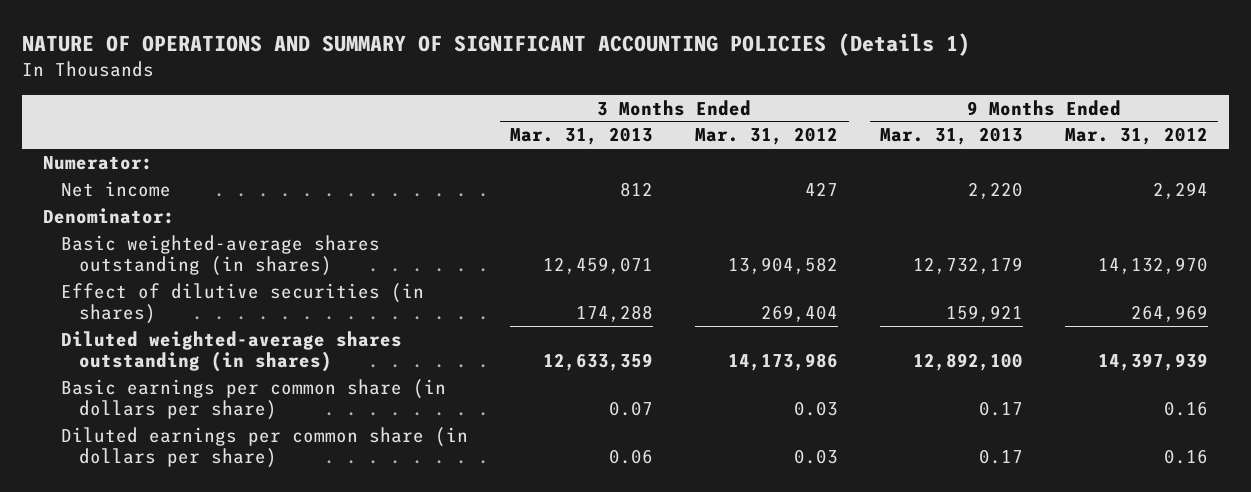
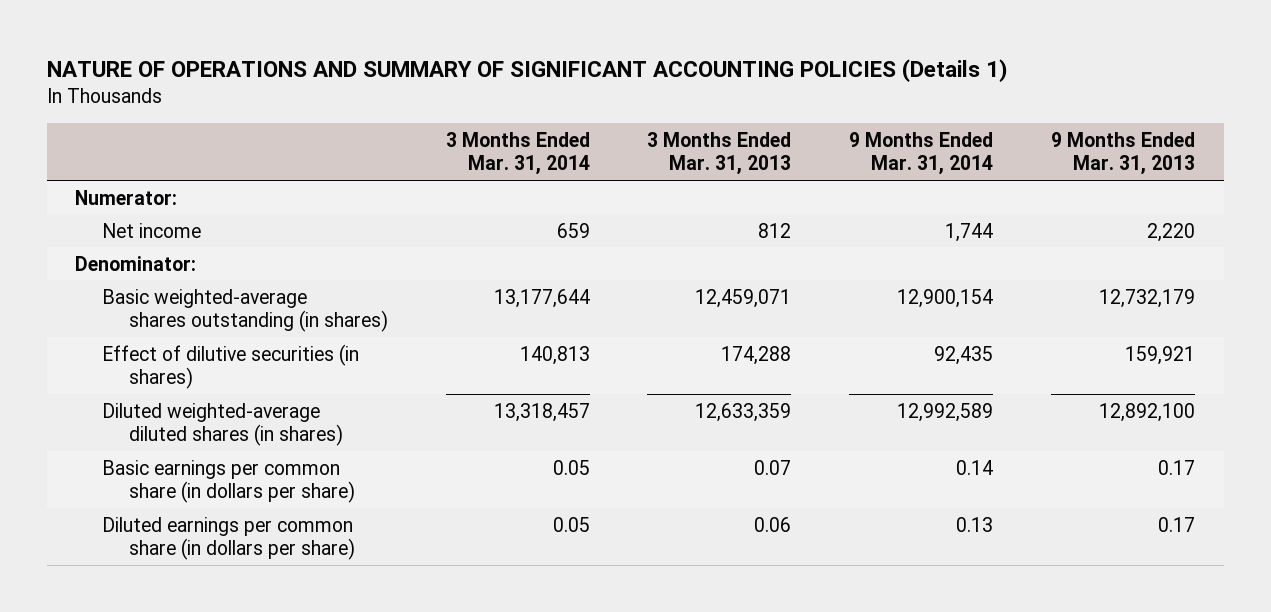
[695,127,839,146] Mar. 31, 2012 -> none
[1064,127,1208,146] Mar. 31, 2012 -> none
none -> [445,131,590,176] 3 Months Ended Mar. 31, 2014
none -> [849,131,994,176] 9 Months Ended Mar. 31, 2014
[61,330,403,373] Diluted weighted-average shares outstanding (in shares) -> [102,402,343,447] Diluted weighted-average diluted shares (in shares)

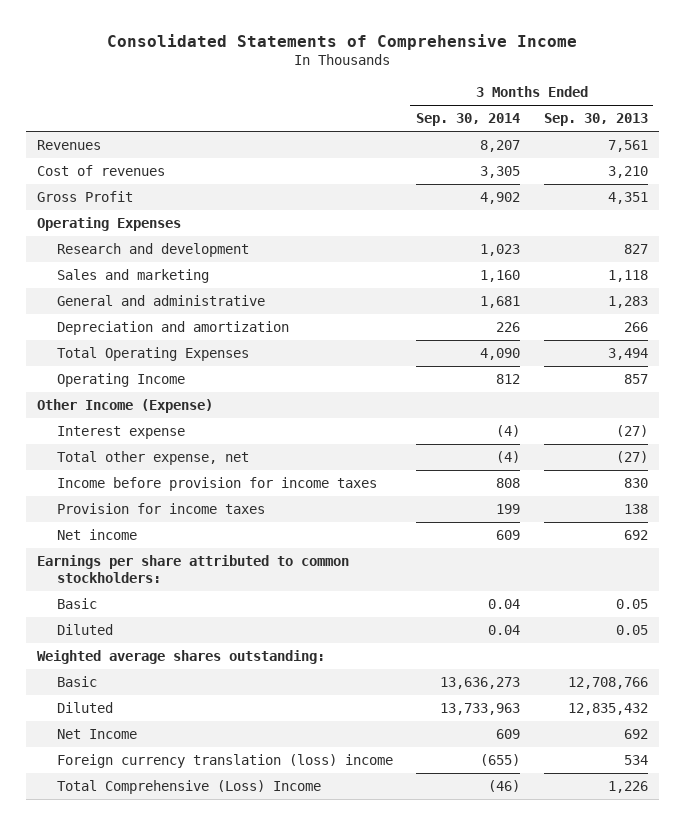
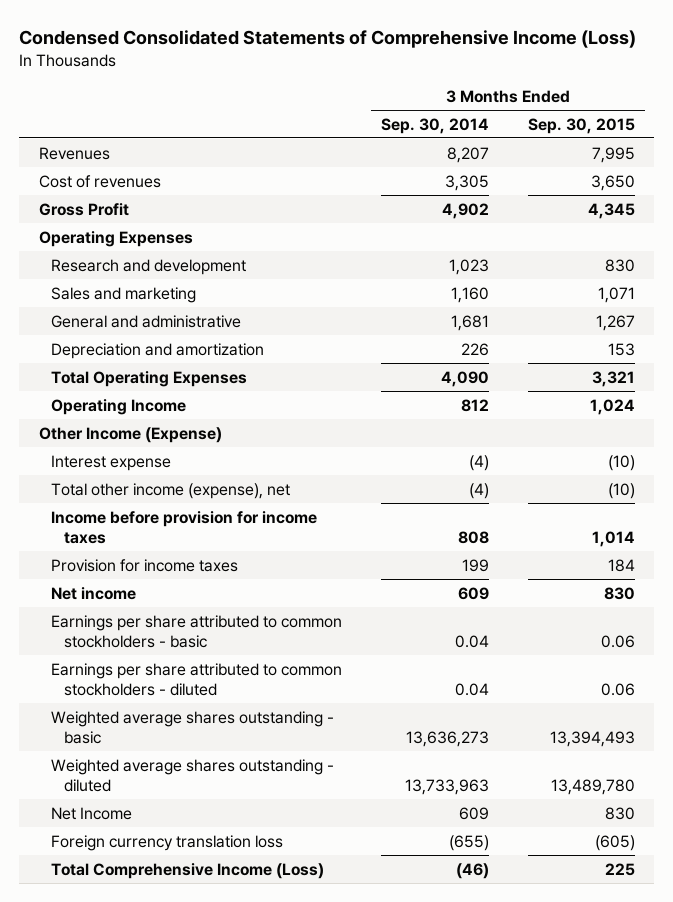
[107,33,578,50] Consolidated Statements of Comprehensive Income -> [19,30,637,49] Condensed Consolidated Statements of Comprehensive Income (Loss)
[543,113,648,127] Sep. 30, 2013 -> none
none -> [527,117,635,134] Sep. 30, 2015
[56,451,249,466] Total other expense, net -> [51,482,291,499] Total other income (expense), net
[37,555,350,584] Earnings per share attributed to common stockholders: -> none
[37,650,326,665] Weighted average shares outstanding: -> none
[56,598,97,610] Basic -> [51,614,343,649] Earnings per share attributed to common stockholders - basic
[56,624,113,636] Diluted -> [51,662,343,697] Earnings per share attributed to common stockholders - diluted
[56,676,97,688] Basic -> [51,710,335,745] Weighted average shares outstanding - basic
[56,702,113,714] Diluted -> [51,758,335,793] Weighted average shares outstanding - diluted
[56,754,393,769] Foreign currency translation (loss) income -> [51,834,284,851] Foreign currency translation loss
[56,780,321,795] Total Comprehensive (Loss) Income -> [51,862,325,879] Total Comprehensive Income (Loss)

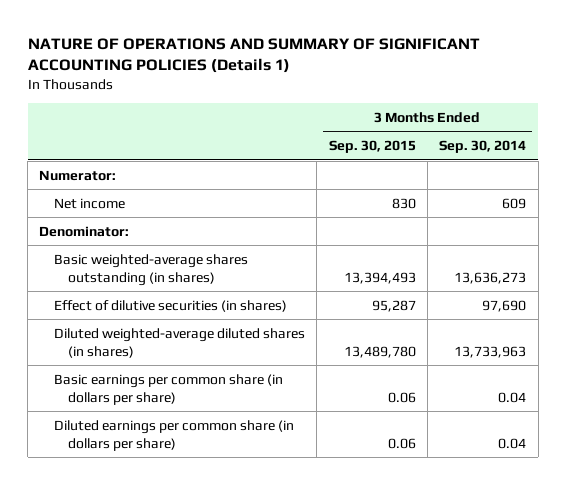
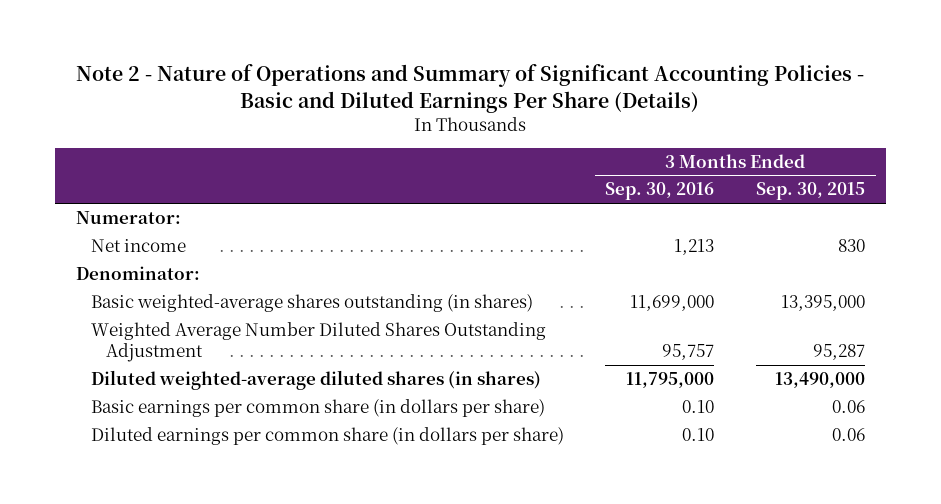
[27,38,480,74] NATURE OF OPERATIONS AND SUMMARY OF SIGNIFICANT ACCOUNTING POLICIES (Details 1) -> [76,64,865,113] Note 2 - Nature of Operations and Summary of Significant Accounting Policies - Basic and Diluted Earnings Per Share (Details)
[439,139,527,153] Sep. 30, 2014 -> none
none -> [605,182,715,201] Sep. 30, 2016
[343,271,416,284] 13,394,493 -> [781,295,866,312] 13,395,000
[53,299,287,312] Effect of dilutive securities (in shares) -> [90,322,546,363] Weighted Average Number Diluted Shares Outstanding Adjustment
[343,345,416,358] 13,489,780 -> [775,372,866,389] 13,490,000

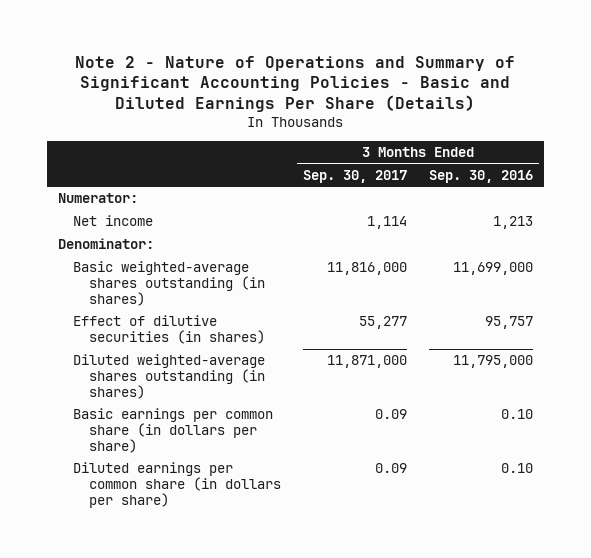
[756,182,866,201] Sep. 30, 2015 -> none
none -> [302,169,407,183] Sep. 30, 2017
[90,322,546,363] Weighted Average Number Diluted Shares Outstanding Adjustment -> [73,315,265,345] Effect of dilutive securities (in shares)
[90,370,541,391] Diluted weighted-average diluted shares (in shares) -> [73,354,266,399] Diluted weighted-average shares outstanding (in shares)

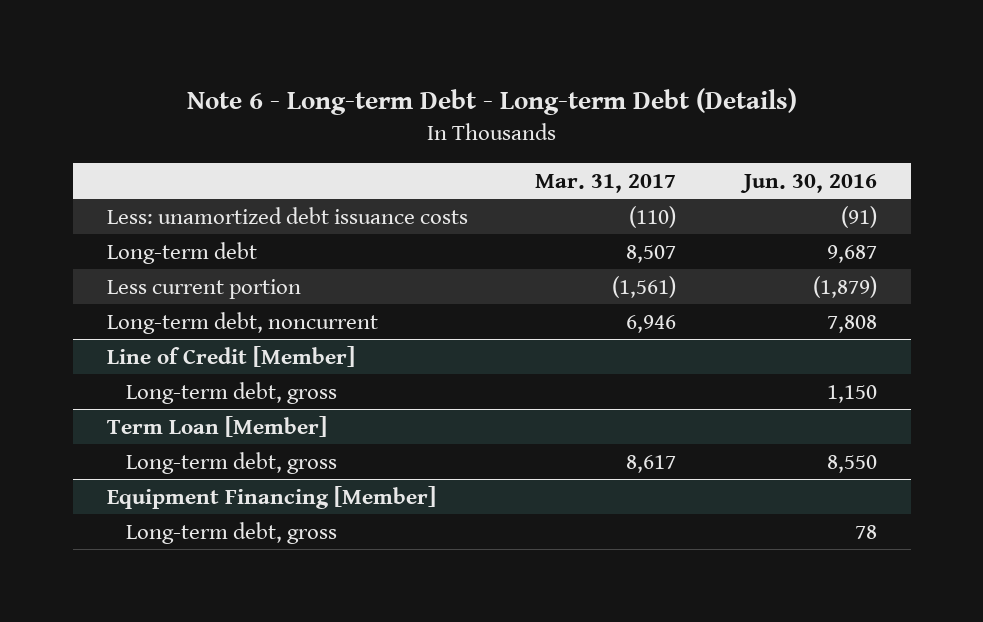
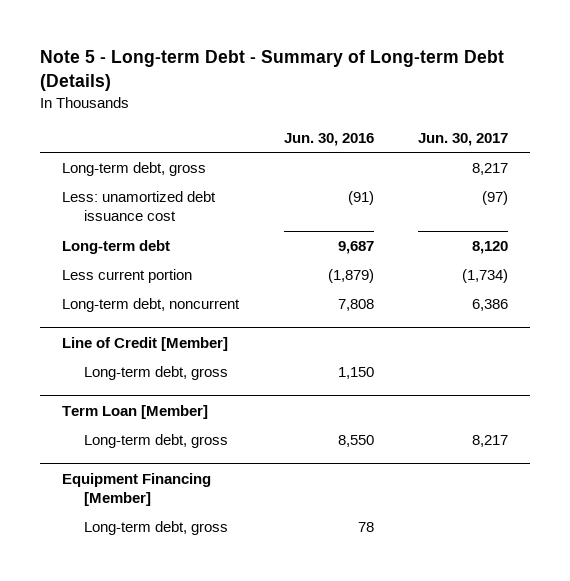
[186,87,797,115] Note 6 - Long-term Debt - Long-term Debt (Details) -> [39,50,504,92] Note 5 - Long-term Debt - Summary of Long-term Debt (Details)
[535,173,677,193] Mar. 31, 2017 -> none
none -> [418,132,509,146] Jun. 30, 2017
none -> [62,161,207,176] Long-term debt, gross
[106,206,468,224] Less: unamortized debt issuance costs -> [62,190,217,222] Less: unamortized debt issuance cost

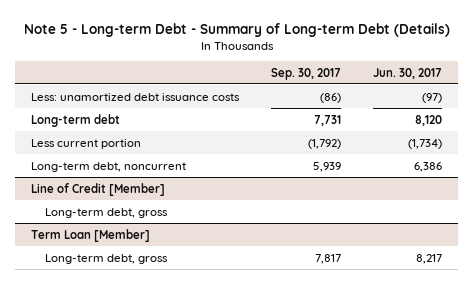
[283,132,374,146] Jun. 30, 2016 -> none
none -> [271,67,342,80] Sep. 30, 2017
[62,161,207,176] Long-term debt, gross -> none
[62,190,217,222] Less: unamortized debt issuance cost -> [31,92,241,101] Less: unamortized debt issuance costs
[62,472,212,506] Equipment Financing [Member] -> none
[84,520,229,535] Long-term debt, gross -> none

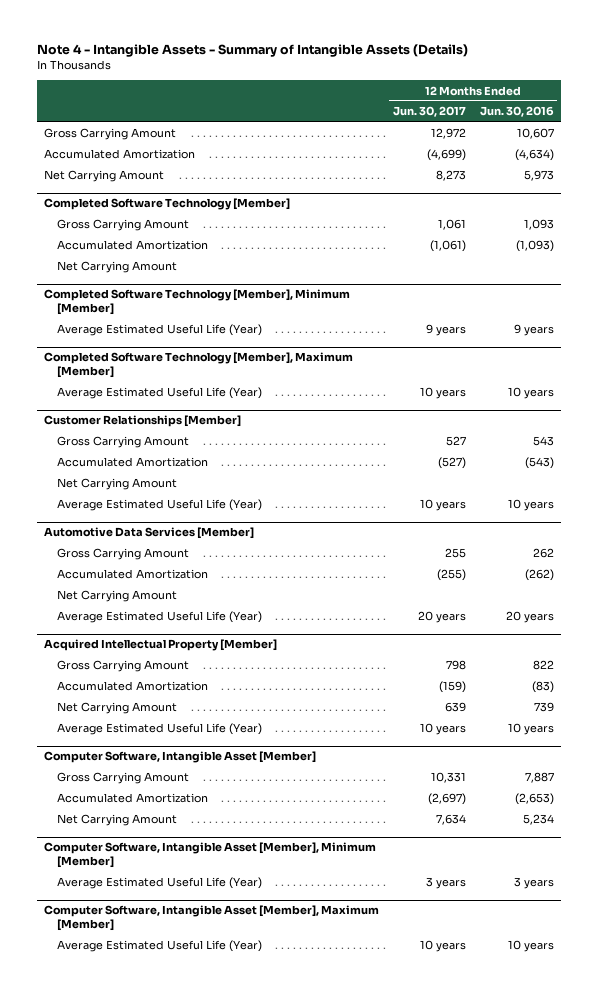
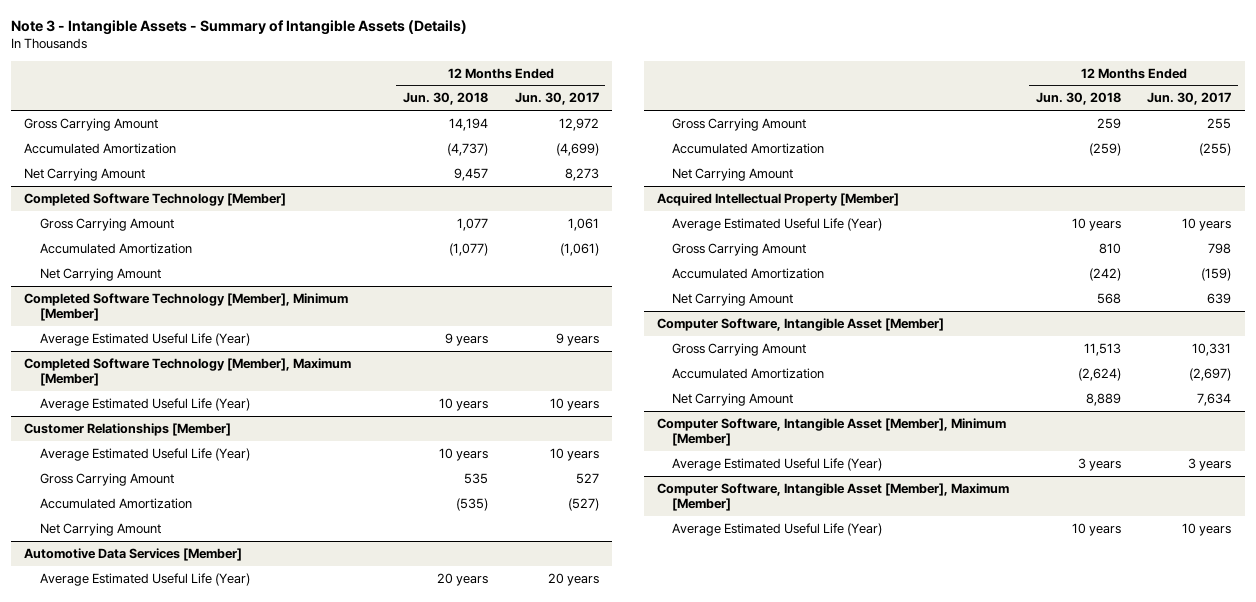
[37,44,469,58] Note 4 - Intangible Assets - Summary of Intangible Assets (Details) -> [11,19,468,35] Note 3 - Intangible Assets - Summary of Intangible Assets (Details)
[479,106,554,118] Jun. 30, 2016 -> none
none -> [403,92,489,106] Jun. 30, 2018
[56,499,262,512] Average Estimated Useful Life (Year) -> [39,447,250,461] Average Estimated Useful Life (Year)
[56,611,262,624] Average Estimated Useful Life (Year) -> [39,572,250,586] Average Estimated Useful Life (Year)
[56,723,262,736] Average Estimated Useful Life (Year) -> [672,217,883,231] Average Estimated Useful Life (Year)

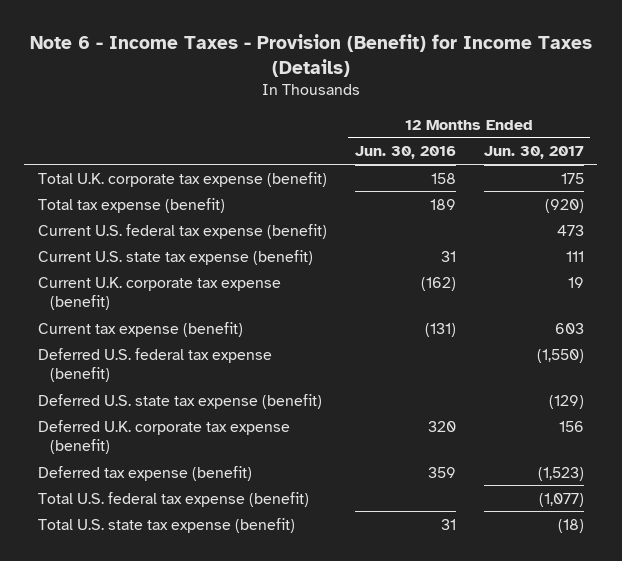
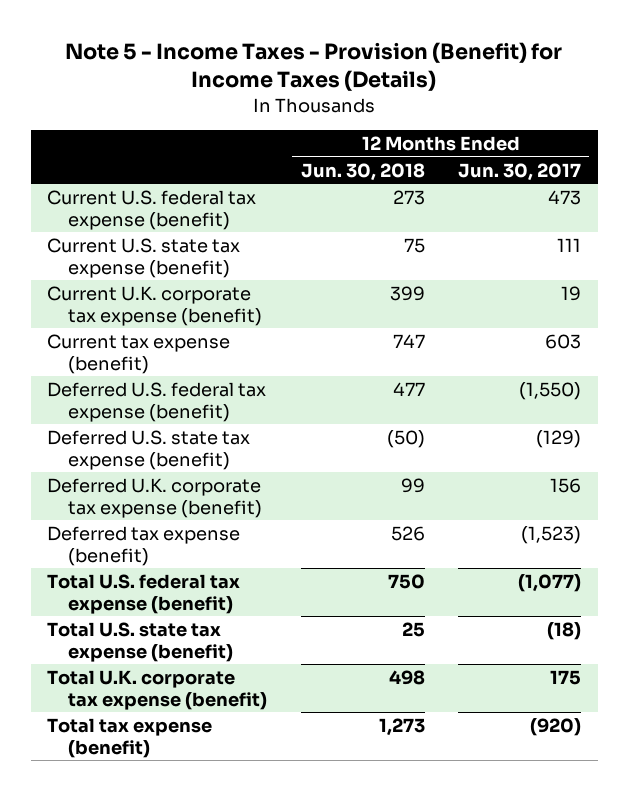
[29,34,592,77] Note 6 - Income Taxes - Provision (Benefit) for Income Taxes (Details) -> [65,41,563,92] Note 5 - Income Taxes - Provision (Benefit) for Income Taxes (Details)
[354,146,456,160] Jun. 30, 2016 -> none
none -> [300,162,425,181] Jun. 30, 2018
[38,171,328,187] Total U.K. corporate tax expense (benefit) -> [47,669,268,710] Total U.K. corporate tax expense (benefit)
[38,197,226,213] Total tax expense (benefit) -> [47,717,213,758] Total tax expense (benefit)

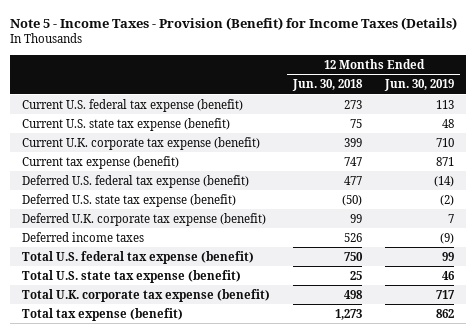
[457,162,581,181] Jun. 30, 2017 -> none
none -> [384,79,455,92] Jun. 30, 2019
[47,525,241,566] Deferred tax expense (benefit) -> [21,231,144,242] Deferred income taxes

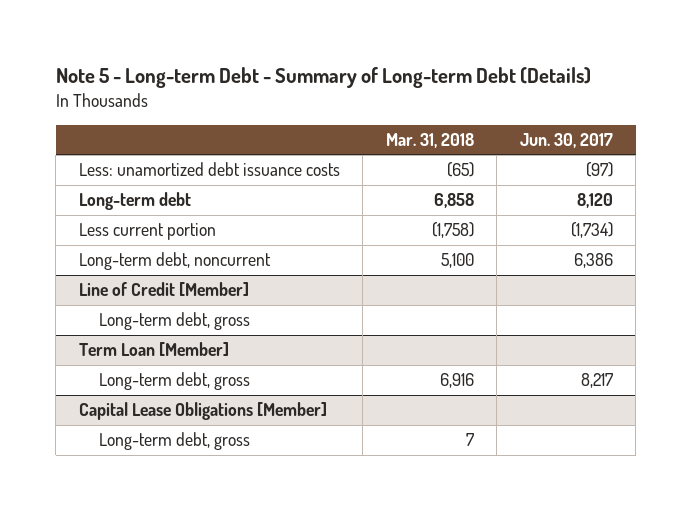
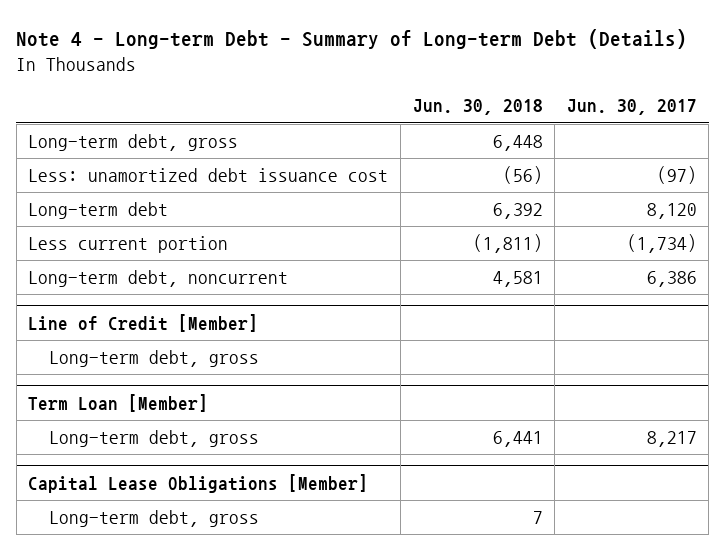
[55,67,591,89] Note 5 - Long-term Debt - Summary of Long-term Debt (Details) -> [16,28,688,49] Note 4 - Long-term Debt - Summary of Long-term Debt (Details)
[385,132,474,148] Mar. 31, 2018 -> none
none -> [412,99,543,116] Jun. 30, 2018
none -> [28,134,239,152] Long-term debt, gross
[78,162,340,177] Less: unamortized debt issuance costs -> [28,168,389,183] Less: unamortized debt issuance cost

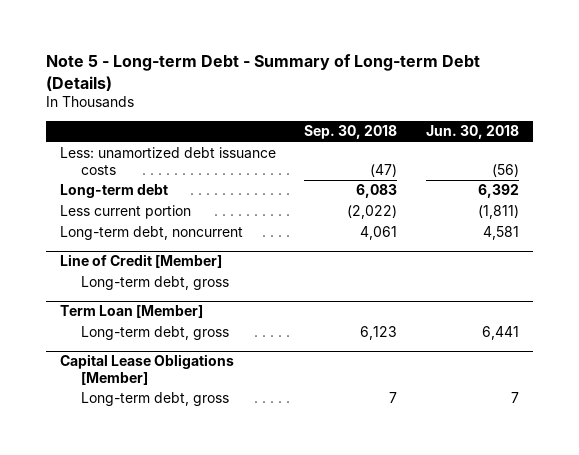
[16,28,688,49] Note 4 - Long-term Debt - Summary of Long-term Debt (Details) -> [45,54,480,91] Note 5 - Long-term Debt - Summary of Long-term Debt (Details)
[566,99,697,116] Jun. 30, 2017 -> none
none -> [304,125,398,140] Sep. 30, 2018
[28,134,239,152] Long-term debt, gross -> none
[28,168,389,183] Less: unamortized debt issuance cost -> [59,147,276,175] Less: unamortized debt issuance costs

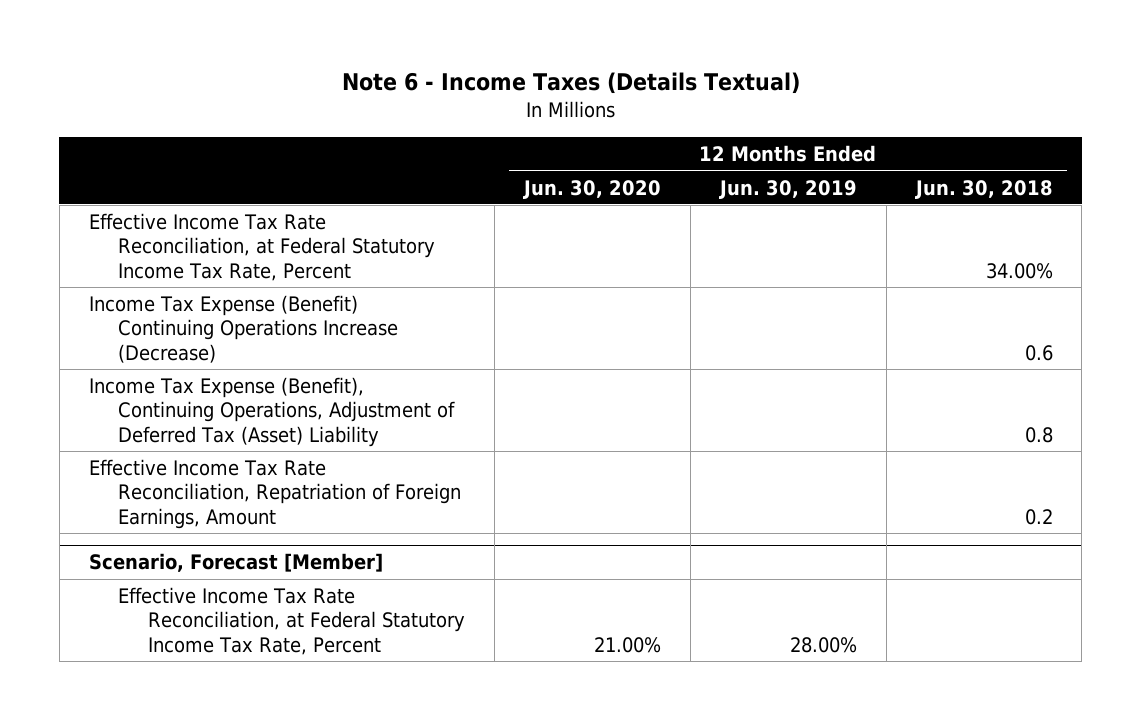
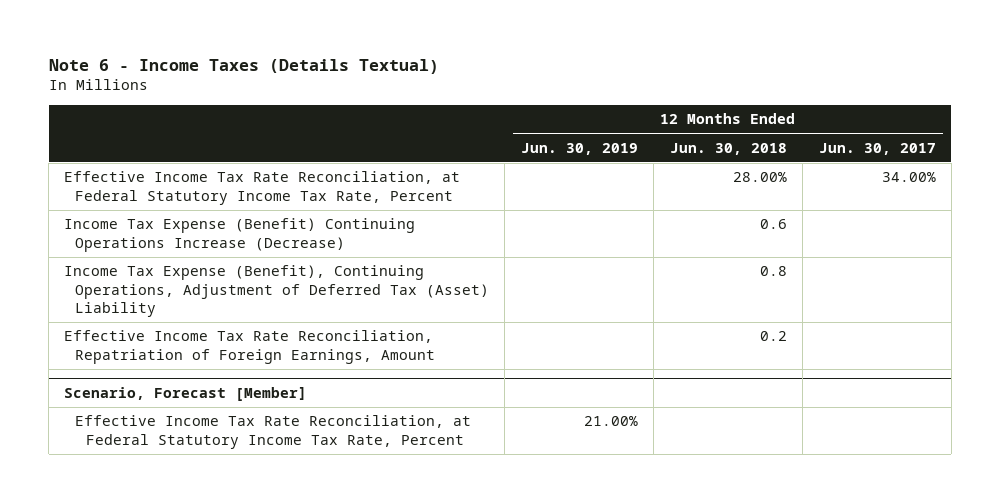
[523,179,662,199] Jun. 30, 2020 -> none
none -> [818,142,936,155] Jun. 30, 2017
[985,262,1053,279] 34.00% -> [732,172,787,183] 28.00%
[789,636,857,653] 28.00% -> [583,416,638,427] 21.00%

